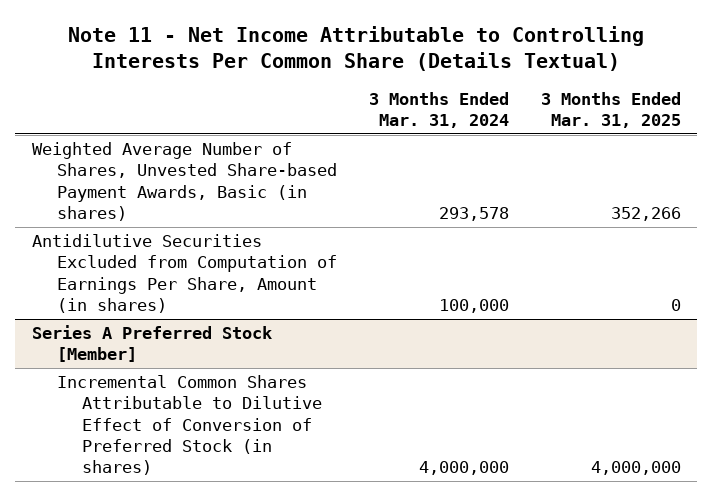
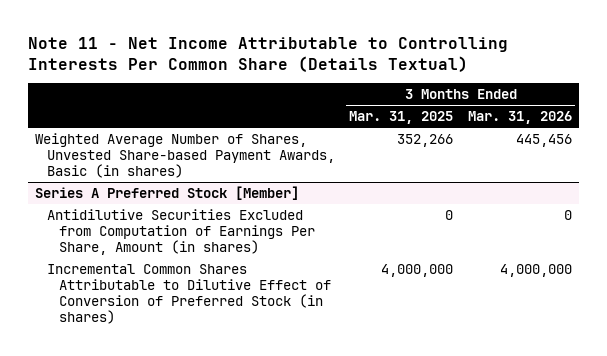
[369,91,510,129] 3 Months Ended Mar. 31, 2024 -> none
none -> [467,111,572,125] Mar. 31, 2026
[31,234,337,313] Antidilutive Securities Excluded from Computation of Earnings Per Share, Amount (in shares) -> none
none -> [46,208,316,255] Antidilutive Securities Excluded from Computation of Earnings Per Share, Amount (in shares)

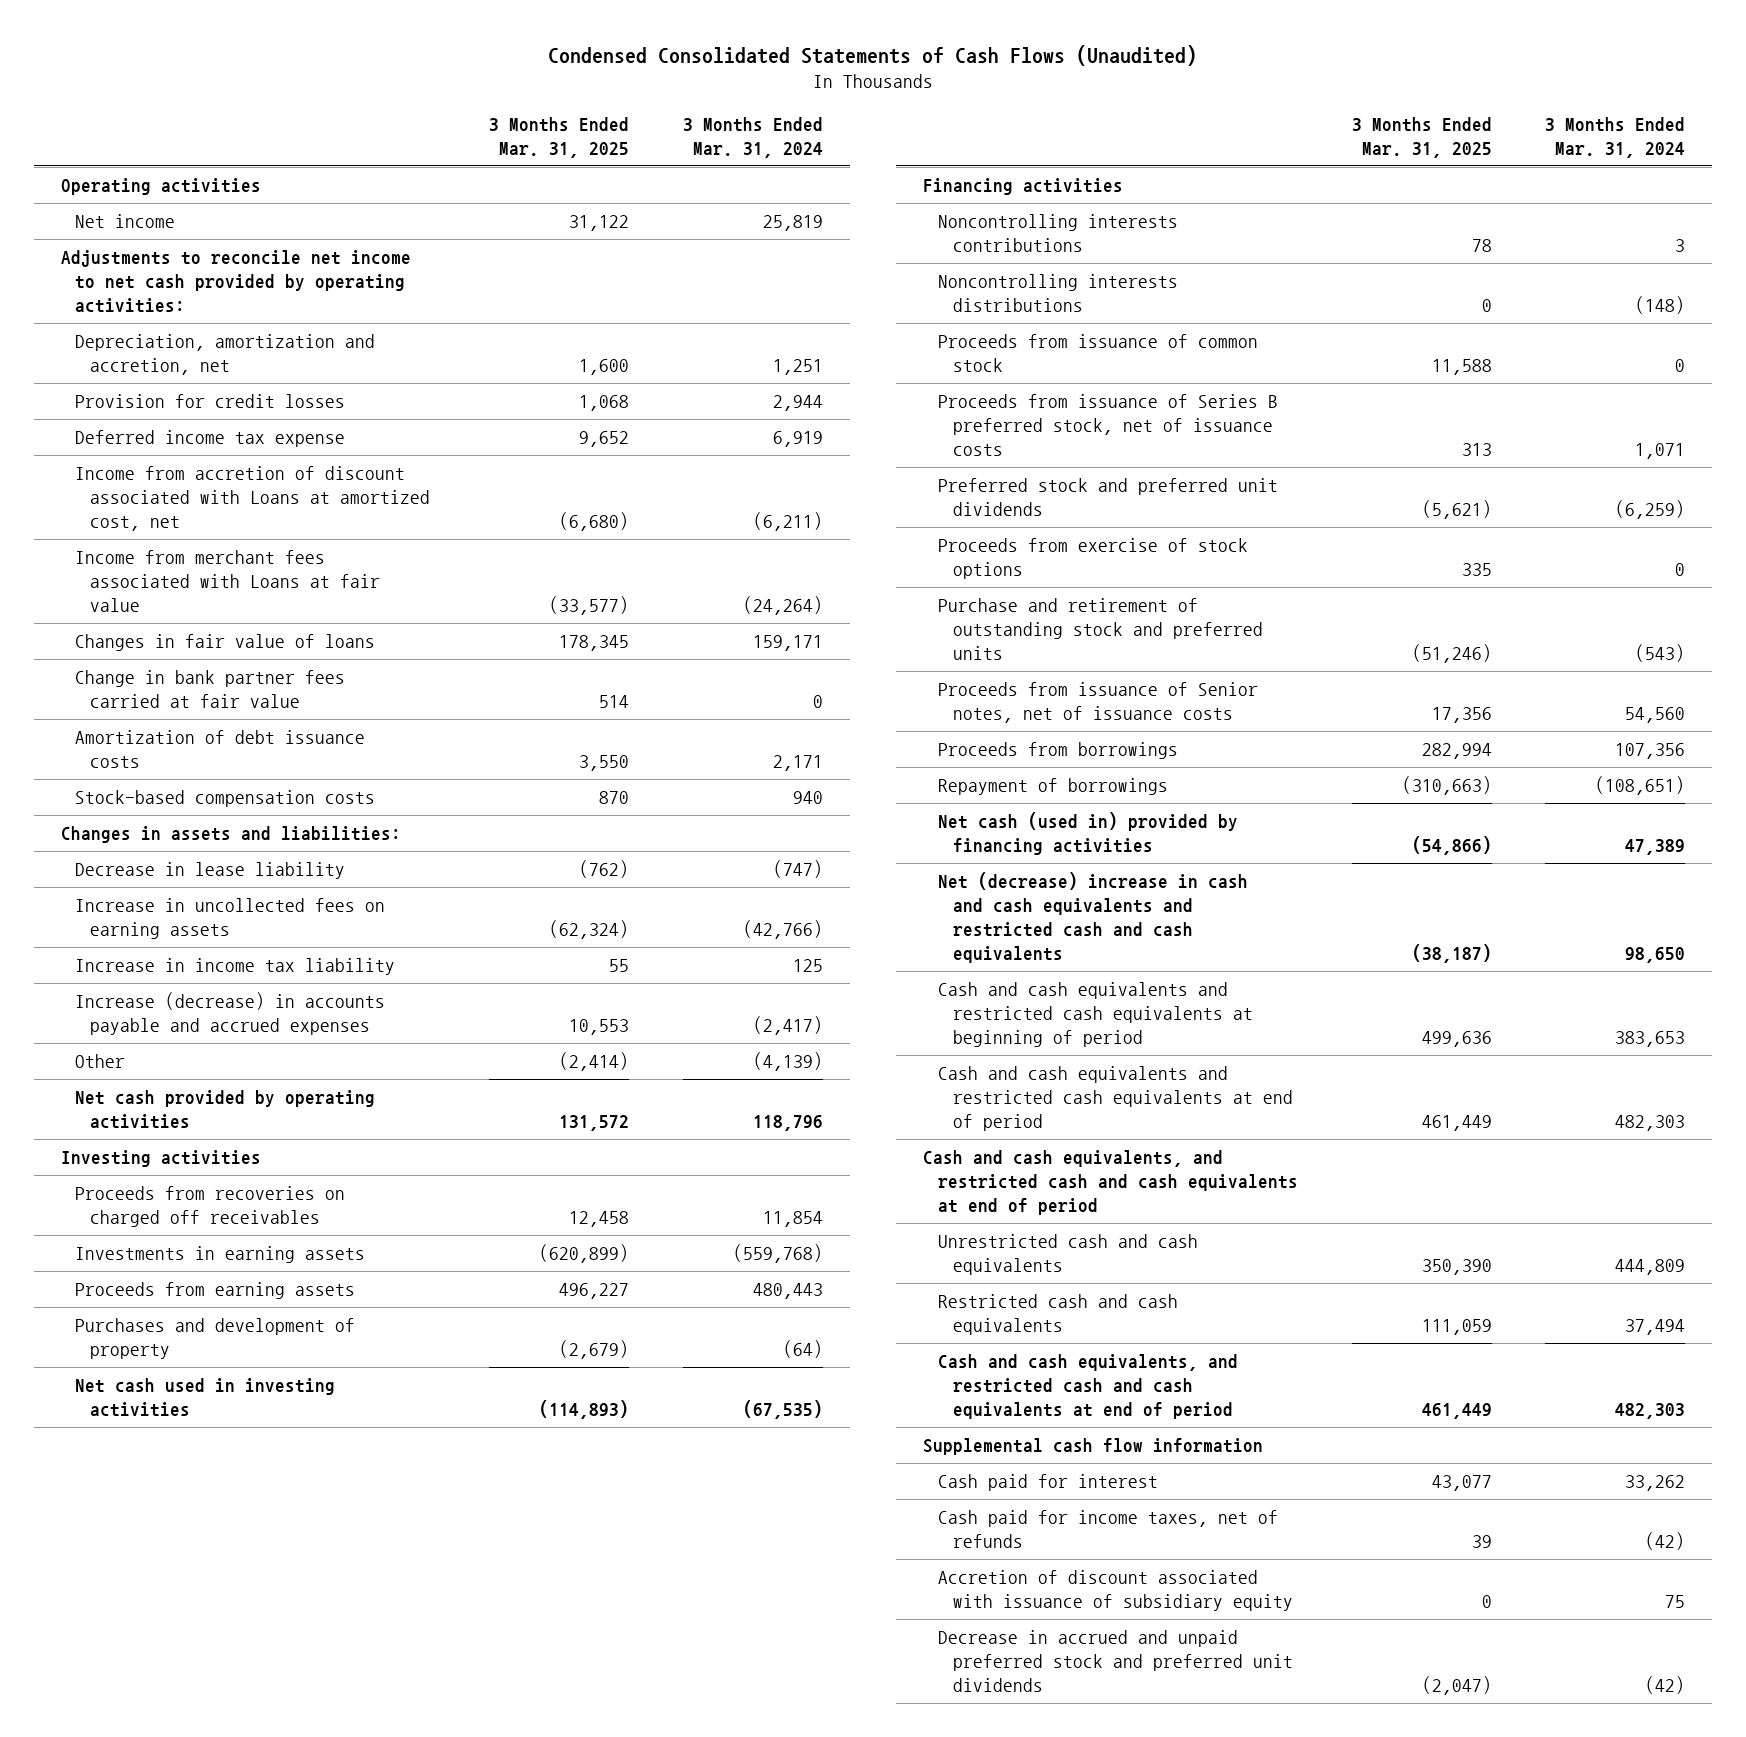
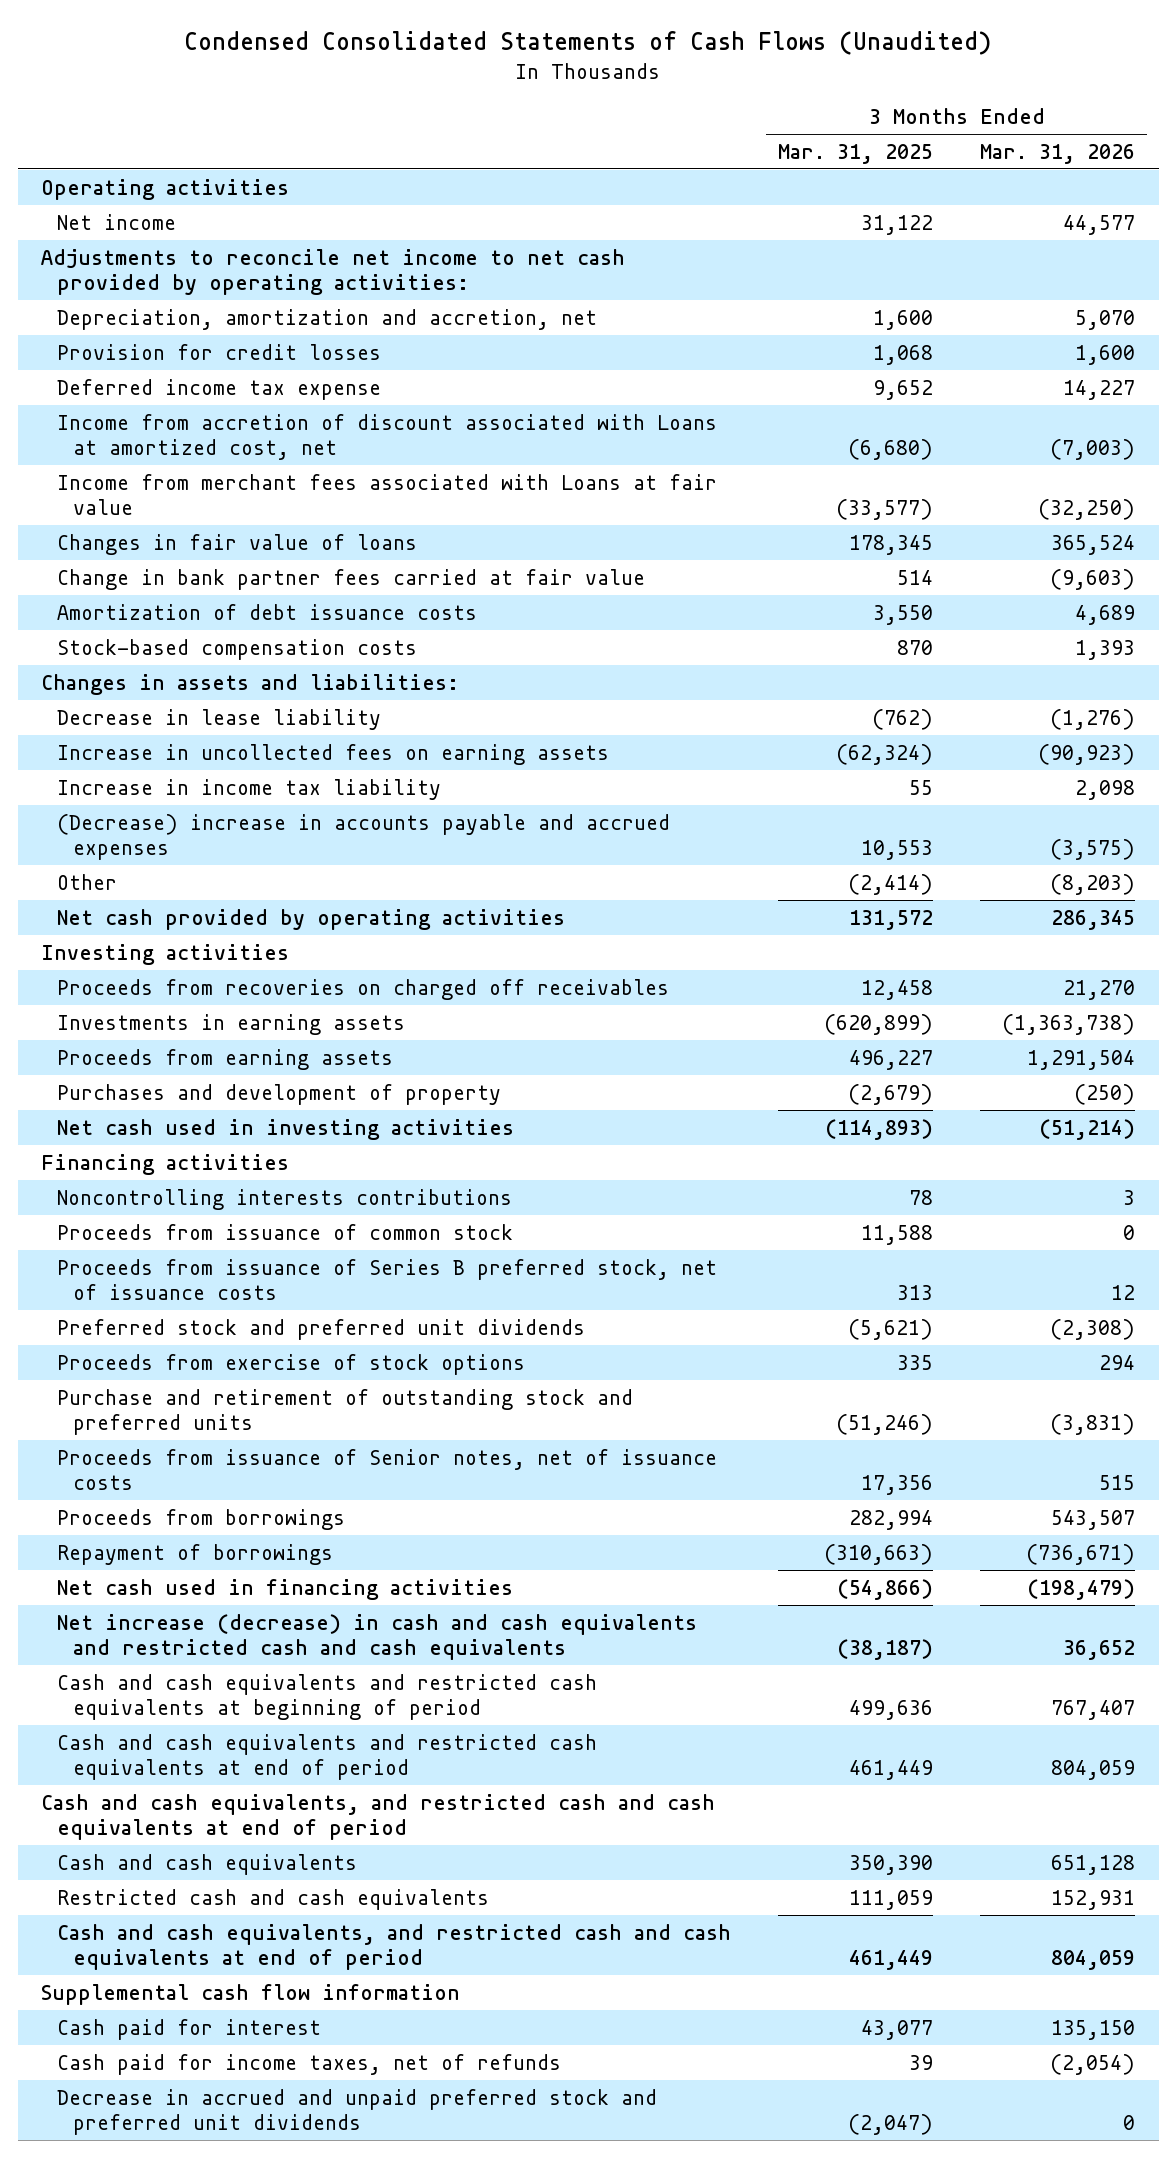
[682,116,823,158] 3 Months Ended Mar. 31, 2024 -> none
none -> [980,143,1136,164] Mar. 31, 2026
[75,991,386,1035] Increase (decrease) in accounts payable and accrued expenses -> [56,813,670,861] (Decrease) increase in accounts payable and accrued expenses
[937,273,1178,312] Noncontrolling interests distributions -> none
[937,811,1238,855] Net cash (used in) provided by financing activities -> [56,1578,513,1600] Net cash used in financing activities
[937,871,1248,963] Net (decrease) increase in cash and cash equivalents and restricted cash and cash equivalents -> [56,1613,697,1661] Net increase (decrease) in cash and cash equivalents and restricted cash and cash equivalents
[937,1233,1198,1275] Unrestricted cash and cash equivalents -> [56,1853,357,1875] Cash and cash equivalents
[937,1569,1293,1611] Accretion of discount associated with issuance of subsidiary equity -> none

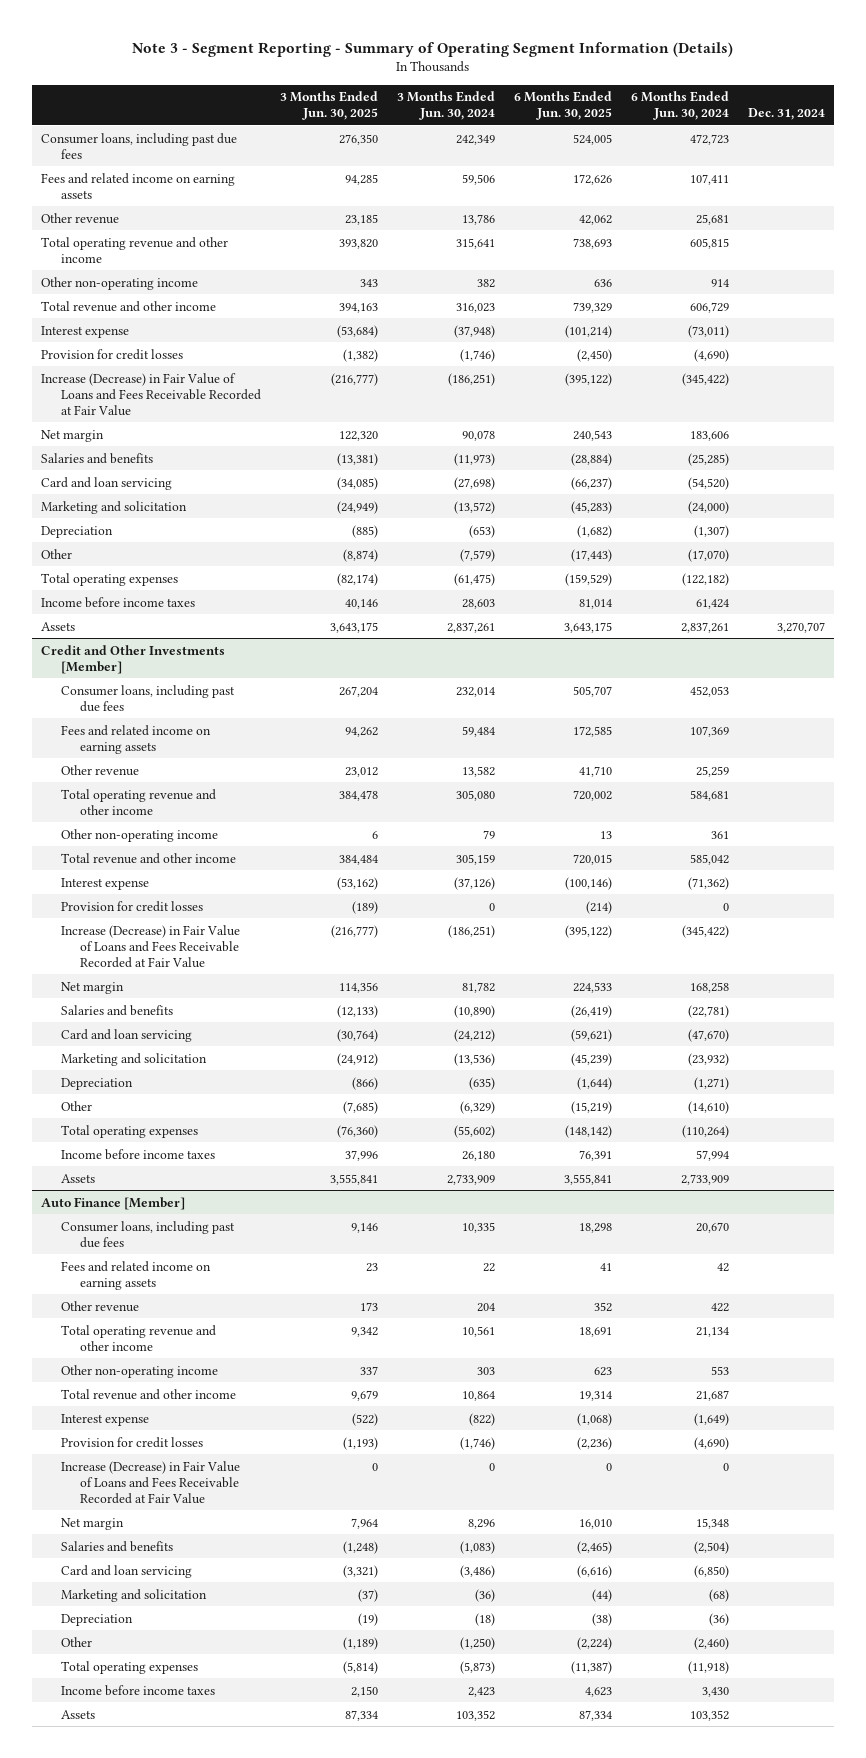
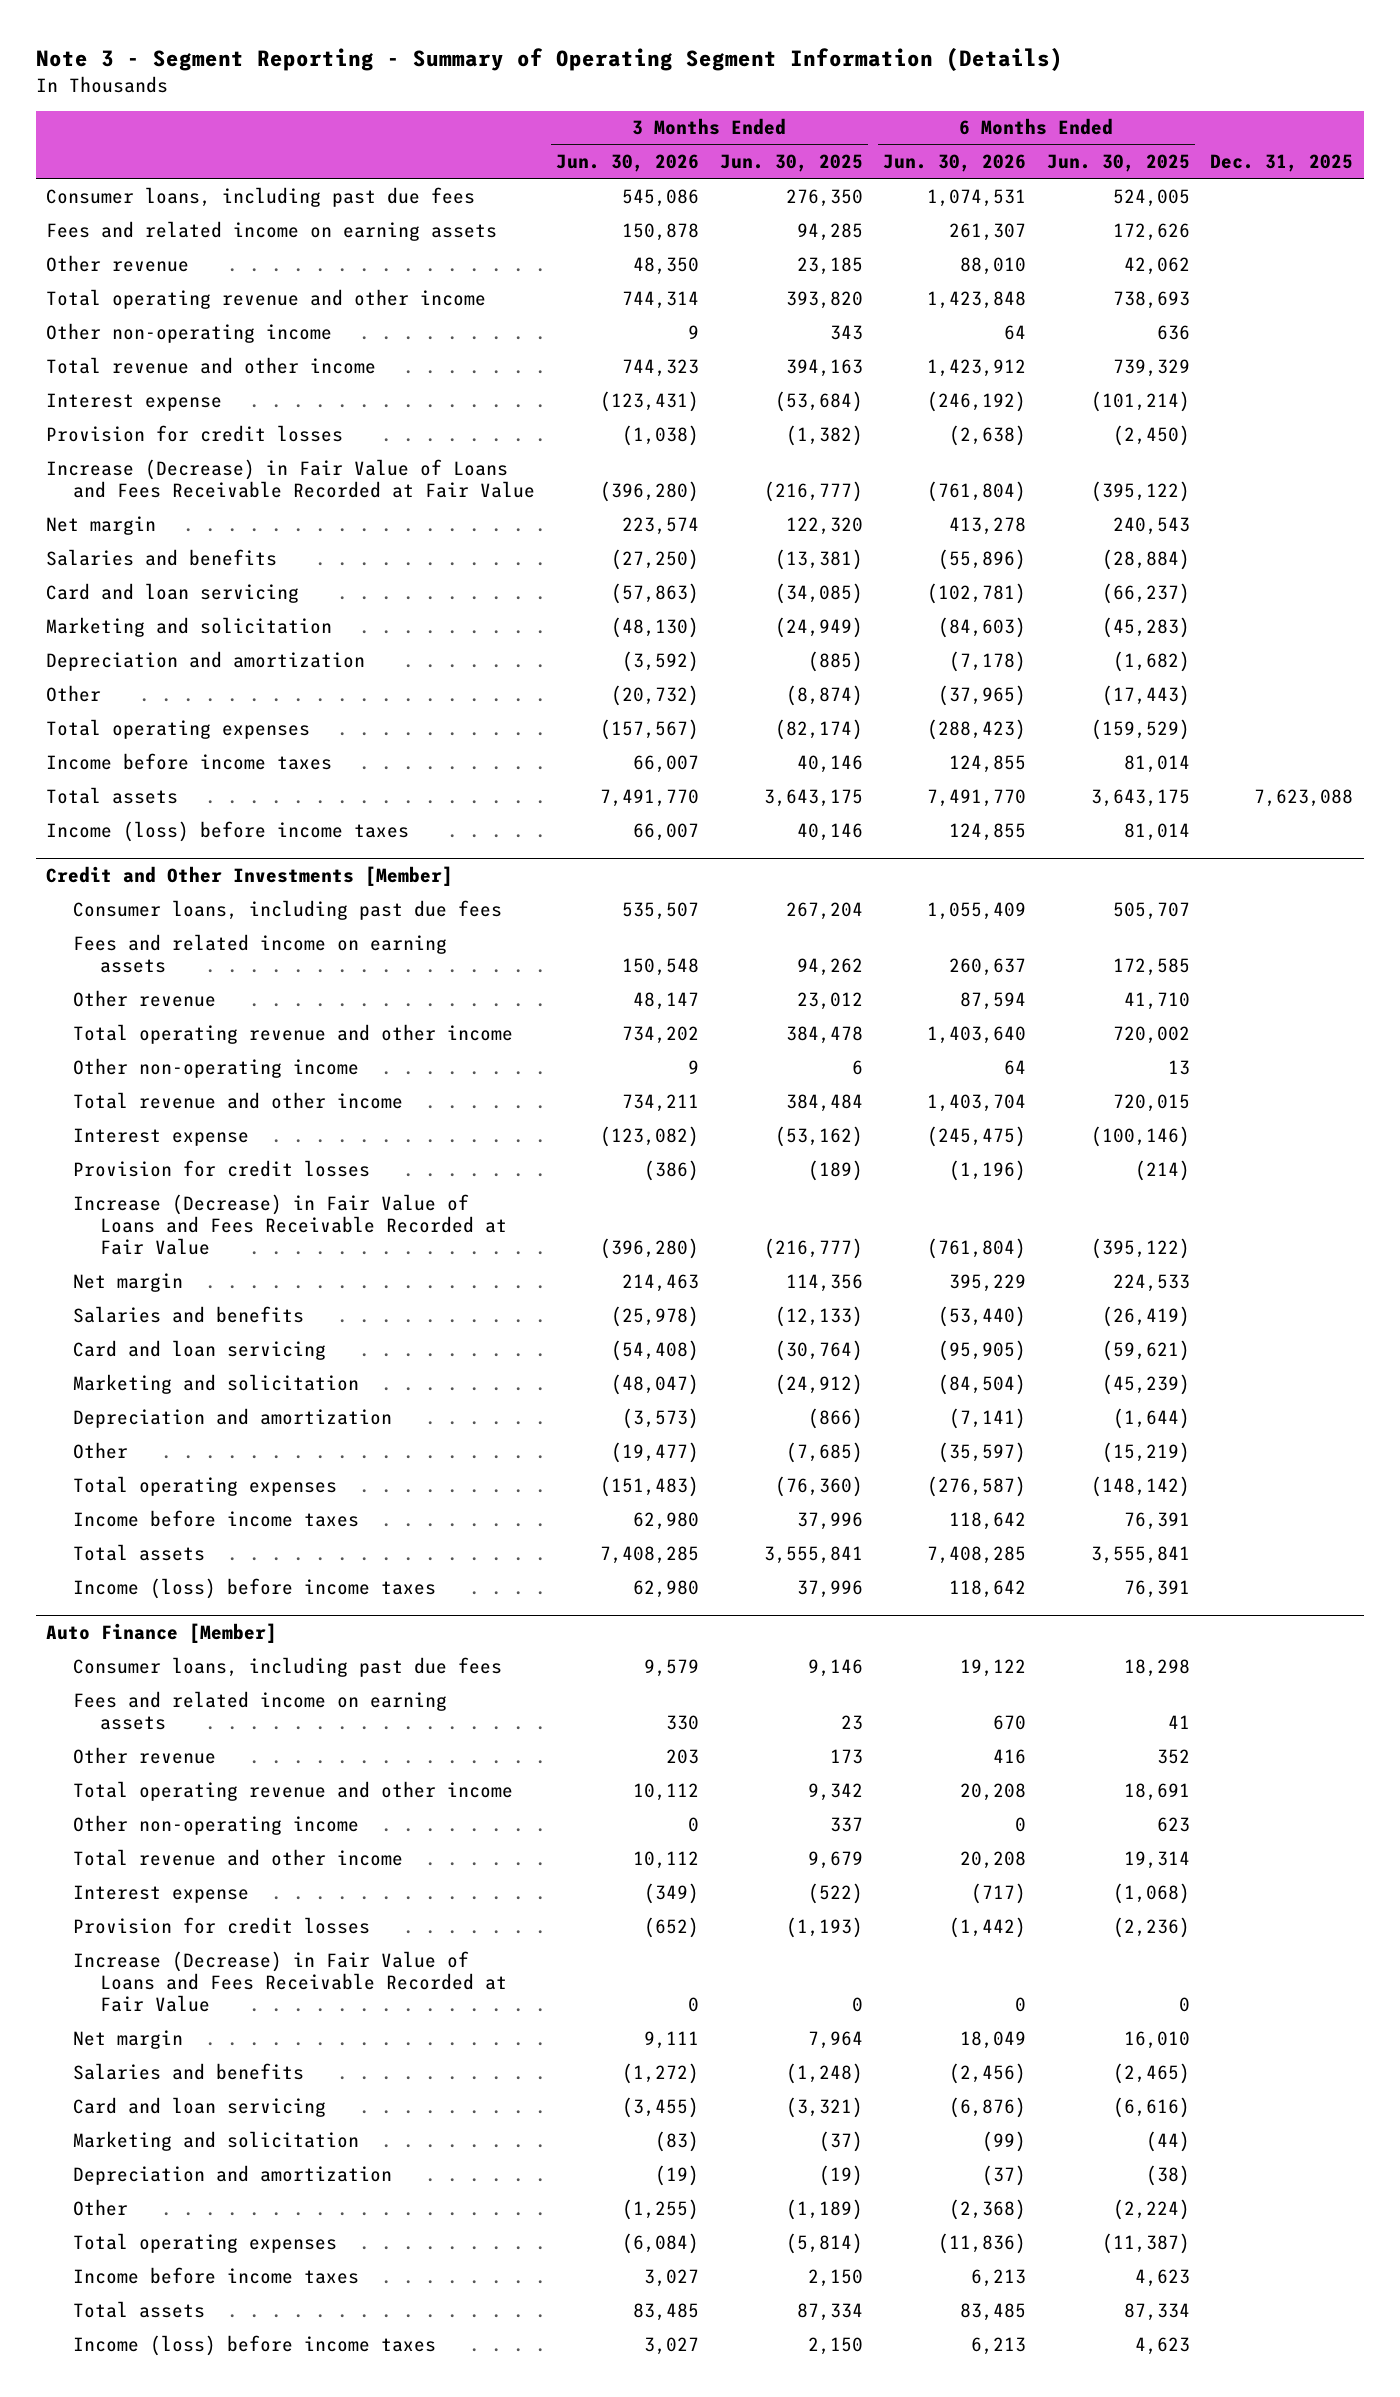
[396,91,495,121] 3 Months Ended Jun. 30, 2024 -> none
[630,91,729,121] 6 Months Ended Jun. 30, 2024 -> none
[747,108,825,121] Dec. 31, 2024 -> none
none -> [555,154,699,173] Jun. 30, 2026
none -> [883,154,1027,173] Jun. 30, 2026
none -> [1210,154,1354,173] Dec. 31, 2025
[41,525,114,538] Depreciation -> [46,650,366,671] Depreciation and amortization
[41,621,76,631] Assets -> [46,786,179,804] Total assets
none -> [46,820,410,842] Income (loss) before income taxes
[60,1077,133,1090] Depreciation -> [73,1407,393,1428] Depreciation and amortization
[60,1173,95,1183] Assets -> [73,1543,206,1561] Total assets
none -> [73,1577,437,1599] Income (loss) before income taxes
[60,1613,133,1626] Depreciation -> [73,2164,393,2185] Depreciation and amortization
[60,1709,95,1719] Assets -> [73,2300,206,2318] Total assets
none -> [73,2334,437,2356] Income (loss) before income taxes

